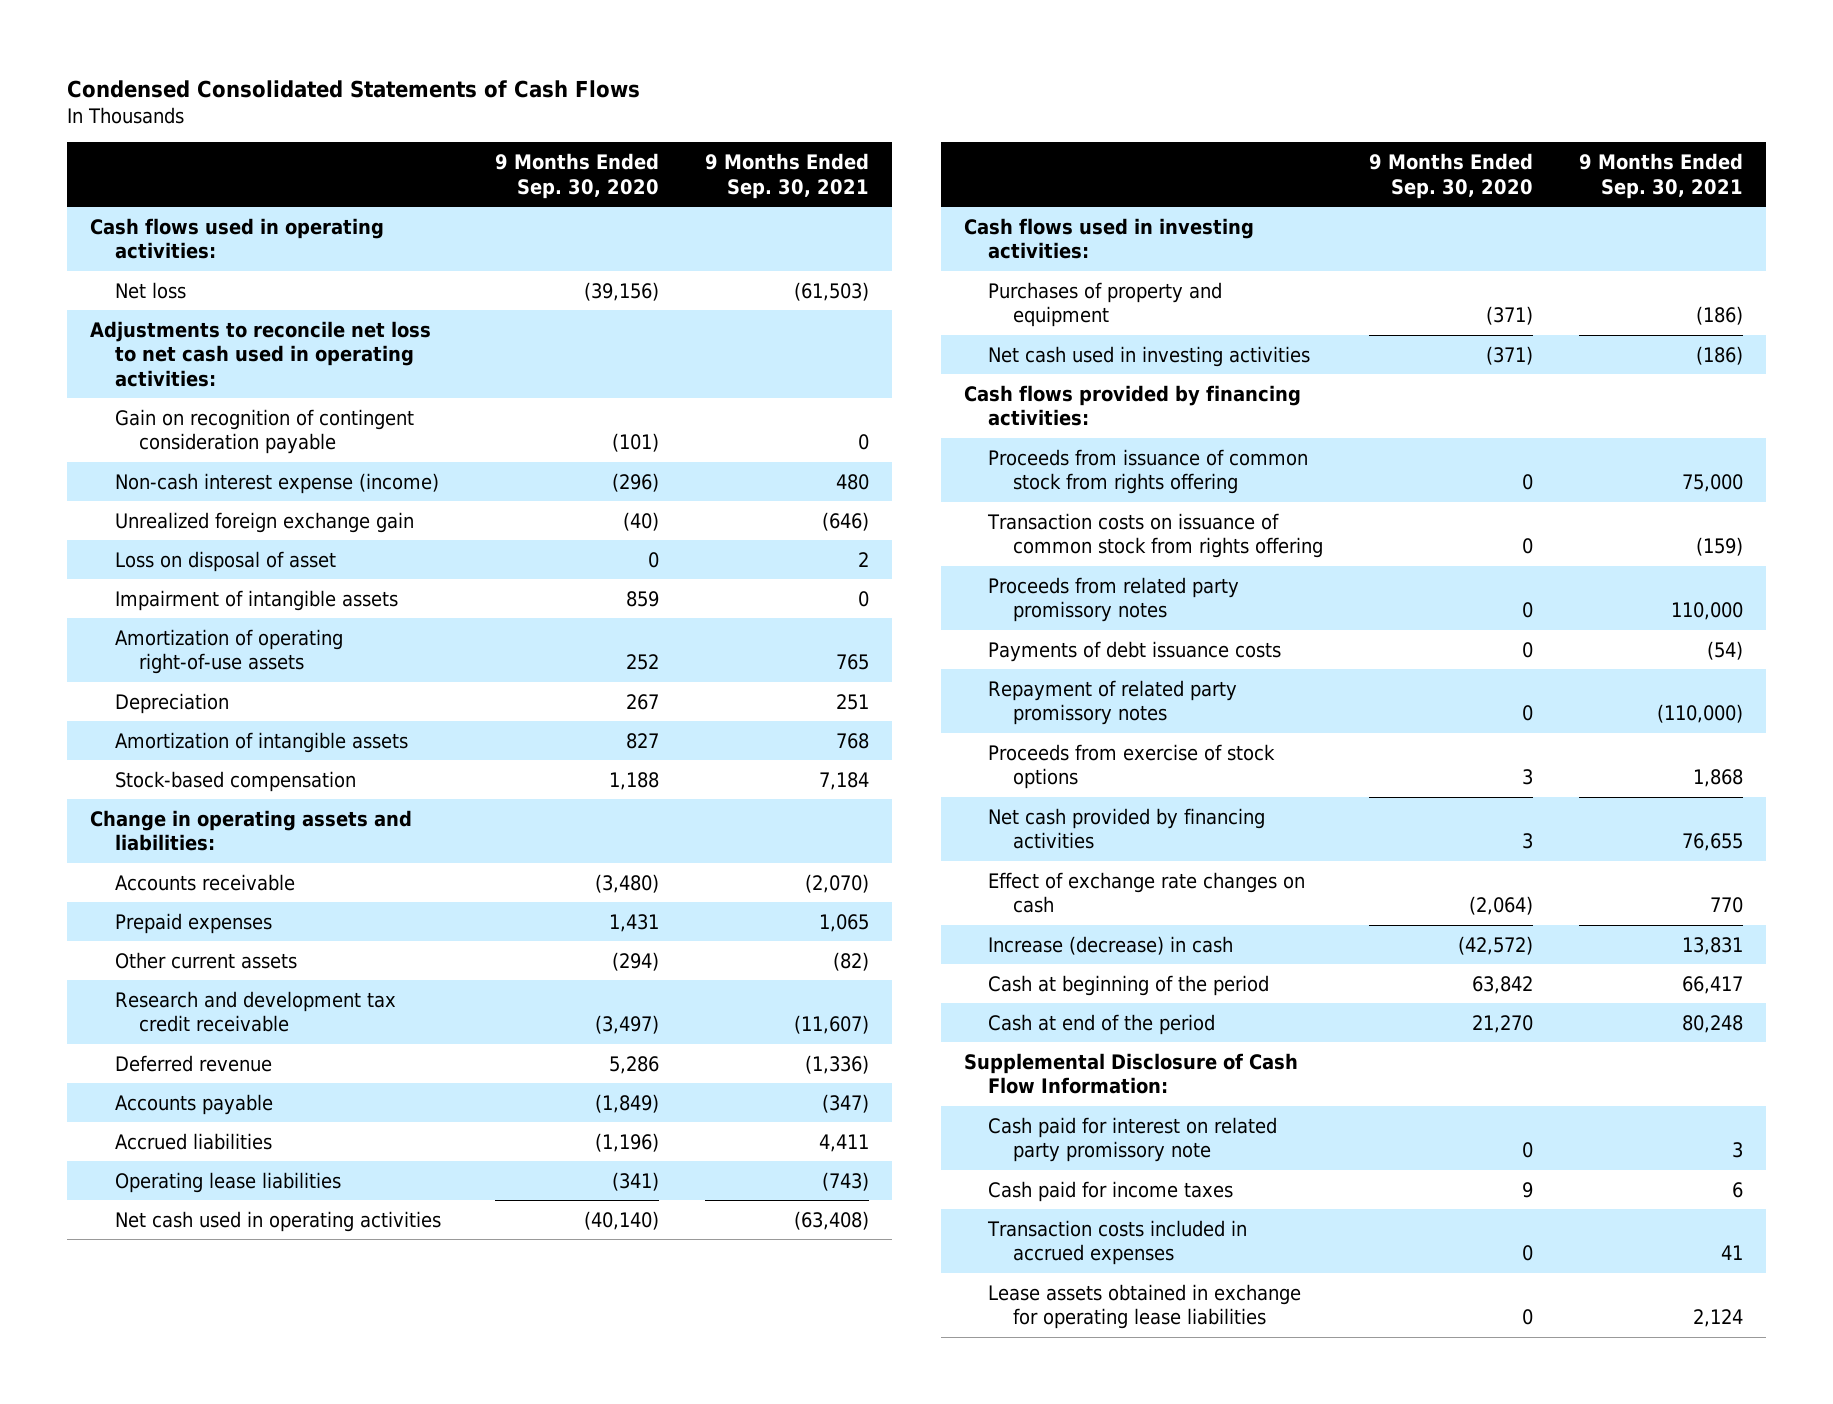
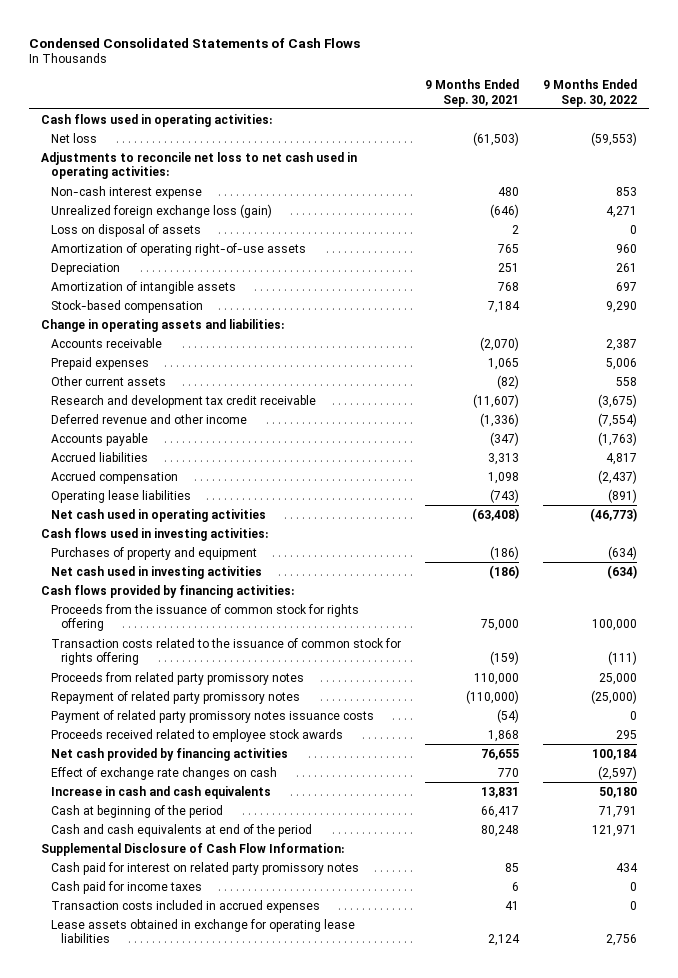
[495,153,660,199] 9 Months Ended Sep. 30, 2020 -> none
none -> [543,78,638,107] 9 Months Ended Sep. 30, 2022
[114,408,414,455] Gain on recognition of contingent consideration payable -> none
[114,589,398,611] Impairment of intangible assets -> none
[114,472,439,494] Non-cash interest expense (income) -> [51,185,203,199] Non-cash interest expense
[114,511,414,533] Unrealized foreign exchange gain -> [51,203,273,218] Unrealized foreign exchange loss (gain)
[114,550,336,572] Loss on disposal of asset -> [51,223,202,237] Loss on disposal of assets
[114,1054,272,1072] Deferred revenue -> [51,413,248,424] Deferred revenue and other income
[819,1133,870,1152] 4,411 -> [488,452,520,465] 3,313
none -> [51,470,179,484] Accrued compensation
[988,448,1309,495] Proceeds from issuance of common stock from rights offering -> [51,603,360,632] Proceeds from the issuance of common stock for rights offering
[987,512,1323,559] Transaction costs on issuance of common stock from rights offering -> [51,637,402,666] Transaction costs related to the issuance of common stock for rights offering
[988,640,1282,662] Payments of debt issuance costs -> none
none -> [51,709,375,723] Payment of related party promissory notes issuance costs
[988,743,1276,790] Proceeds from exercise of stock options -> [51,728,344,742] Proceeds received related to employee stock awards
[988,935,1234,955] Increase (decrease) in cash -> [51,785,272,799] Increase in cash and cash equivalents
[988,1013,1216,1035] Cash at end of the period -> [51,823,313,837] Cash and cash equivalents at end of the period
[988,1116,1278,1163] Cash paid for interest on related party promissory note -> [51,861,360,875] Cash paid for interest on related party promissory notes
[1731,1142,1743,1159] 3 -> [505,862,520,872] 85

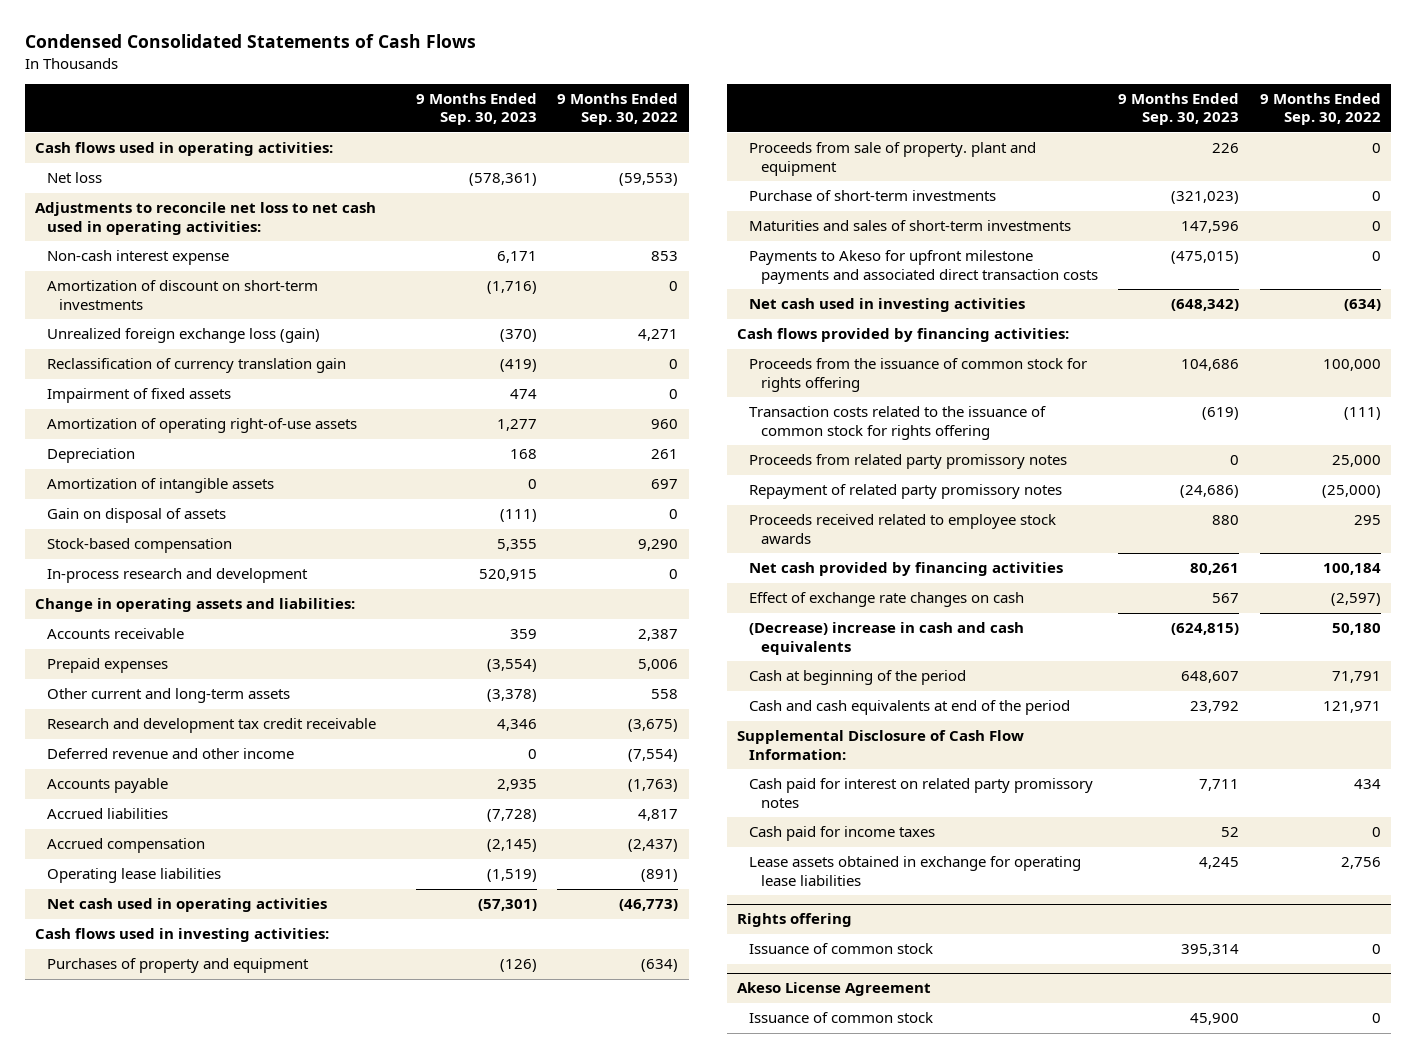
[425,78,520,107] 9 Months Ended Sep. 30, 2021 -> none
none -> [416,92,538,126] 9 Months Ended Sep. 30, 2023
none -> [46,280,318,310] Amortization of discount on short-term investments
[51,223,202,237] Loss on disposal of assets -> none
none -> [46,358,346,374] Reclassification of currency translation gain
none -> [46,388,231,404] Impairment of fixed assets
none -> [46,508,226,524] Gain on disposal of assets
none -> [46,568,308,584] In-process research and development
[51,375,167,386] Other current assets -> [46,688,290,704] Other current and long-term assets
none -> [748,142,1036,176] Proceeds from sale of property. plant and equipment
none -> [748,190,996,202] Purchase of short-term investments
none -> [748,220,1071,232] Maturities and sales of short-term investments
none -> [748,250,1098,284] Payments to Akeso for upfront milestone payments and associated direct transaction costs
[51,709,375,723] Payment of related party promissory notes issuance costs -> none
[51,785,272,799] Increase in cash and cash equivalents -> [748,622,1024,655] (Decrease) increase in cash and cash equivalents
[51,899,321,913] Transaction costs included in accrued expenses -> none
none -> [736,913,852,928] Rights offering
none -> [748,943,933,955] Issuance of common stock
none -> [736,982,931,997] Akeso License Agreement
none -> [748,1012,933,1024] Issuance of common stock

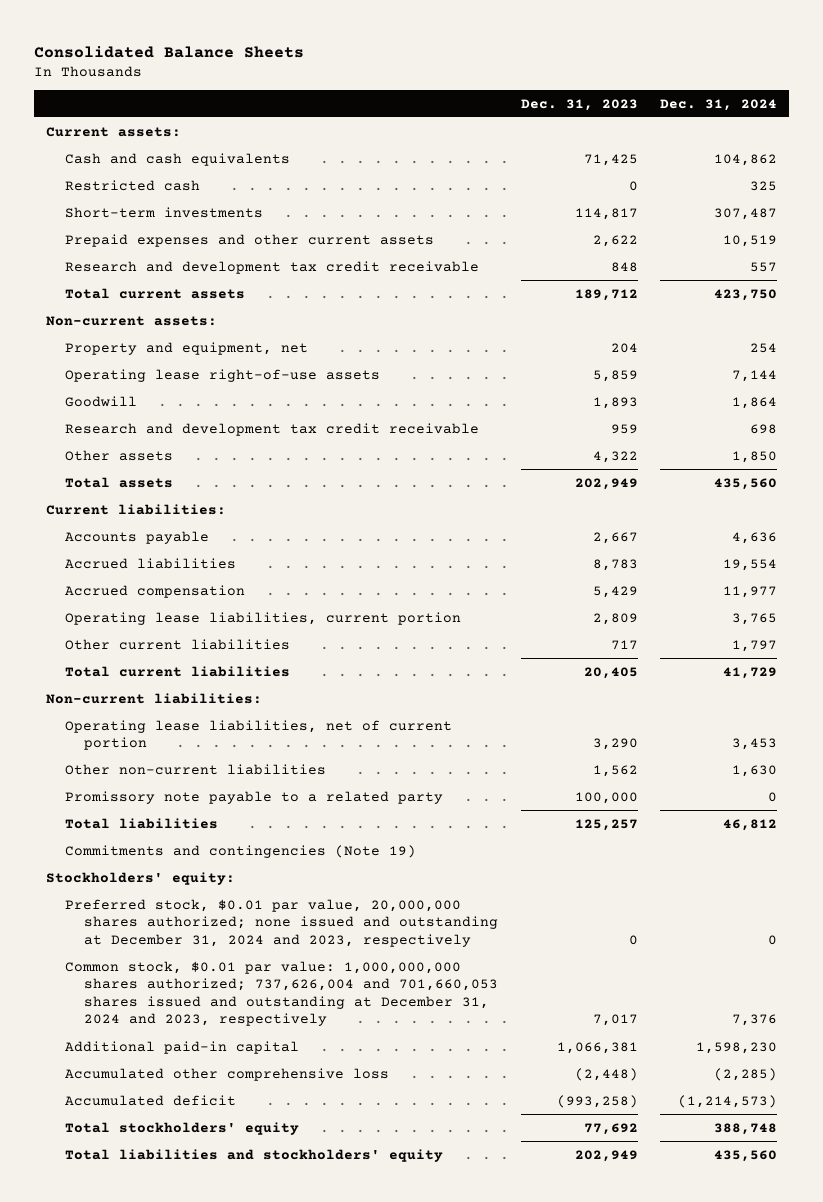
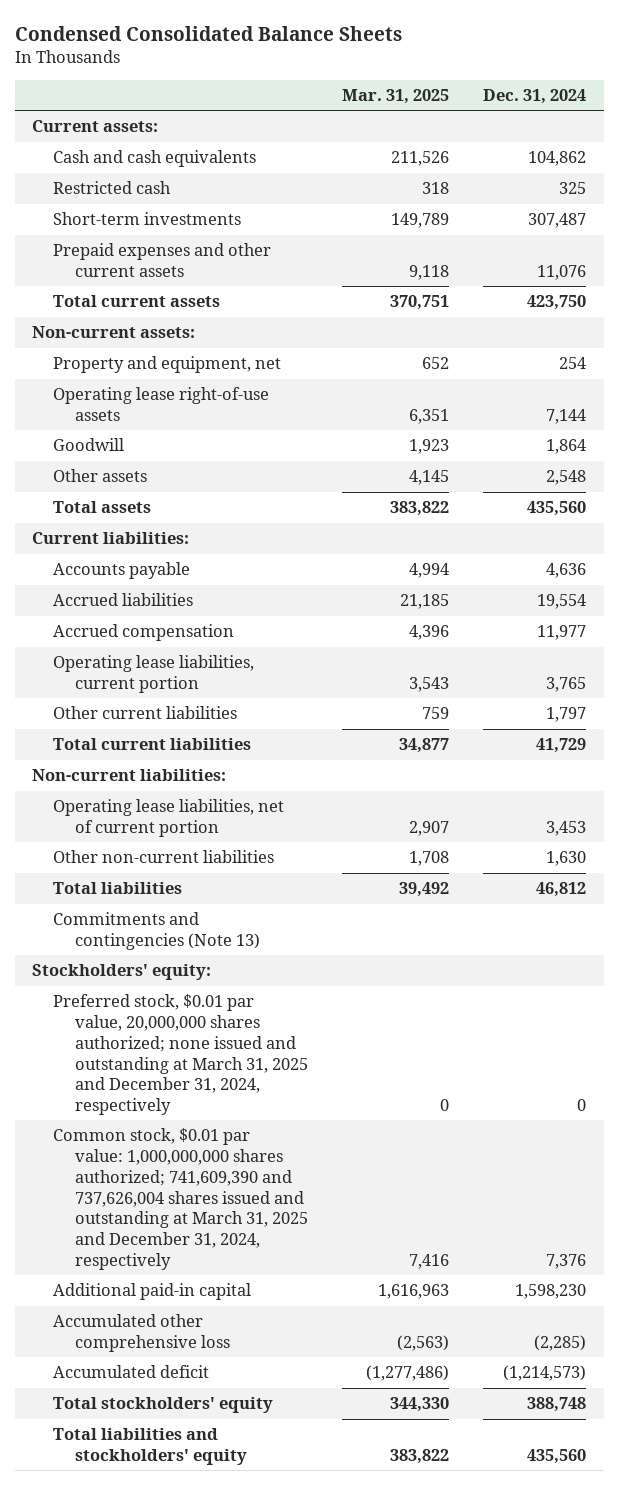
[34,45,305,58] Consolidated Balance Sheets -> [14,25,402,41] Condensed Consolidated Balance Sheets
[520,98,638,111] Dec. 31, 2023 -> none
none -> [342,89,450,105] Mar. 31, 2025
[64,260,479,274] Research and development tax credit receivable -> none
[723,234,778,247] 10,519 -> [537,265,587,281] 11,076
[64,422,479,436] Research and development tax credit receivable -> none
[732,450,778,463] 1,850 -> [546,470,587,486] 2,548
[64,790,443,804] Promissory note payable to a related party -> none
[64,844,416,858] Commitments and contingencies (Note 19) -> [53,912,260,951] Commitments and contingencies (Note 13)
[64,898,499,947] Preferred stock, $0.01 par value, 20,000,000 shares authorized; none issued and outstanding at December 31, 2024 and 2023, respectively -> [53,994,308,1116] Preferred stock, $0.01 par value, 20,000,000 shares authorized; none issued and outstanding at March 31, 2025 and December 31, 2024, respectively
[64,960,499,1027] Common stock, $0.01 par value: 1,000,000,000 shares authorized; 737,626,004 and 701,660,053 shares issued and outstanding at December 31, 2024 and 2023, respectively -> [53,1128,308,1270] Common stock, $0.01 par value: 1,000,000,000 shares authorized; 741,609,390 and 737,626,004 shares issued and outstanding at March 31, 2025 and December 31, 2024, respectively

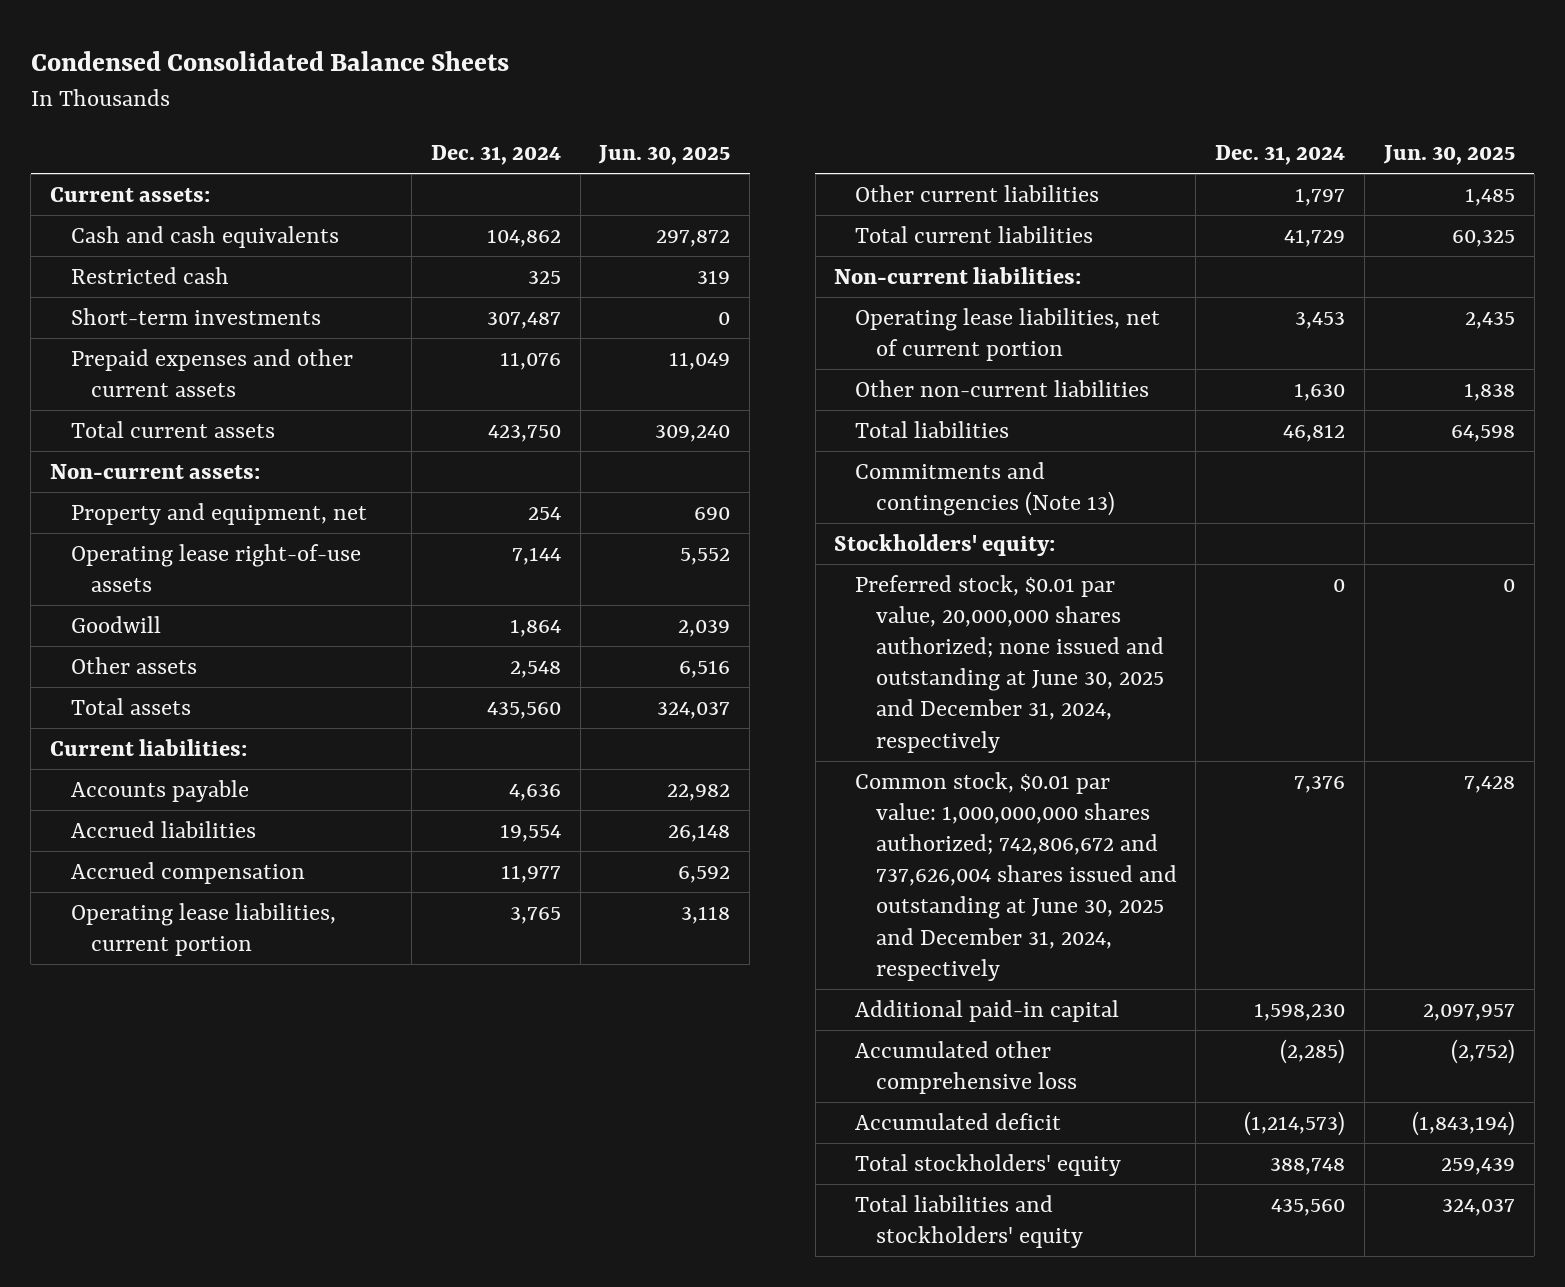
[342,89,450,105] Mar. 31, 2025 -> none
none -> [598,145,731,166] Jun. 30, 2025
[53,994,308,1116] Preferred stock, $0.01 par value, 20,000,000 shares authorized; none issued and outstanding at March 31, 2025 and December 31, 2024, respectively -> [854,574,1164,753] Preferred stock, $0.01 par value, 20,000,000 shares authorized; none issued and outstanding at June 30, 2025 and December 31, 2024, respectively
[53,1128,308,1270] Common stock, $0.01 par value: 1,000,000,000 shares authorized; 741,609,390 and 737,626,004 shares issued and outstanding at March 31, 2025 and December 31, 2024, respectively -> [854,771,1177,981] Common stock, $0.01 par value: 1,000,000,000 shares authorized; 742,806,672 and 737,626,004 shares issued and outstanding at June 30, 2025 and December 31, 2024, respectively

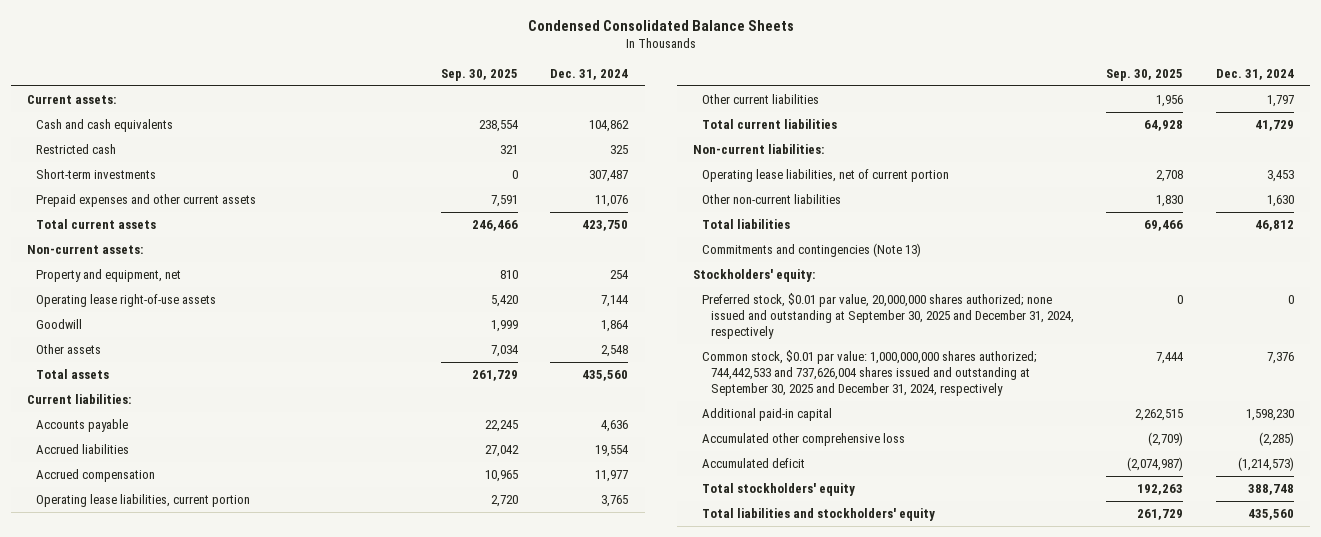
[598,145,731,166] Jun. 30, 2025 -> none
none -> [440,68,518,81] Sep. 30, 2025
[854,574,1164,753] Preferred stock, $0.01 par value, 20,000,000 shares authorized; none issued and outstanding at June 30, 2025 and December 31, 2024, respectively -> [701,292,1074,340] Preferred stock, $0.01 par value, 20,000,000 shares authorized; none issued and outstanding at September 30, 2025 and December 31, 2024, respectively
[854,771,1177,981] Common stock, $0.01 par value: 1,000,000,000 shares authorized; 742,806,672 and 737,626,004 shares issued and outstanding at June 30, 2025 and December 31, 2024, respectively -> [701,349,1037,397] Common stock, $0.01 par value: 1,000,000,000 shares authorized; 744,442,533 and 737,626,004 shares issued and outstanding at September 30, 2025 and December 31, 2024, respectively

